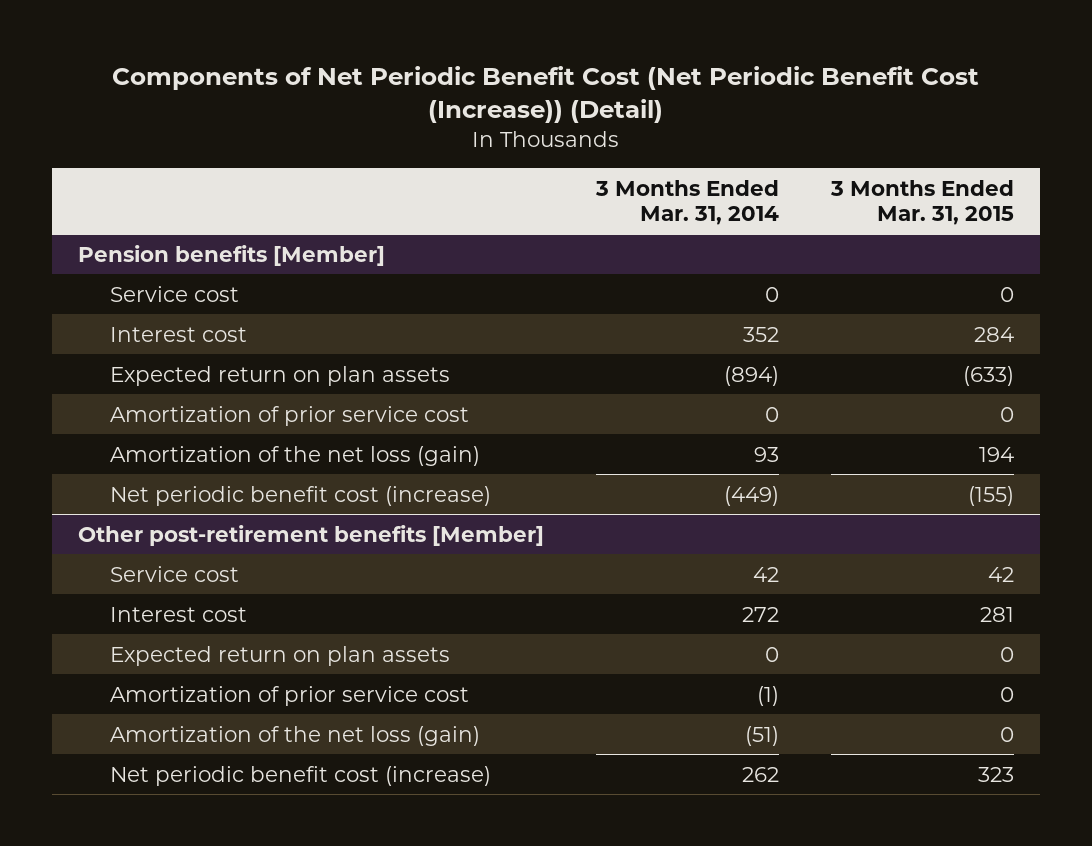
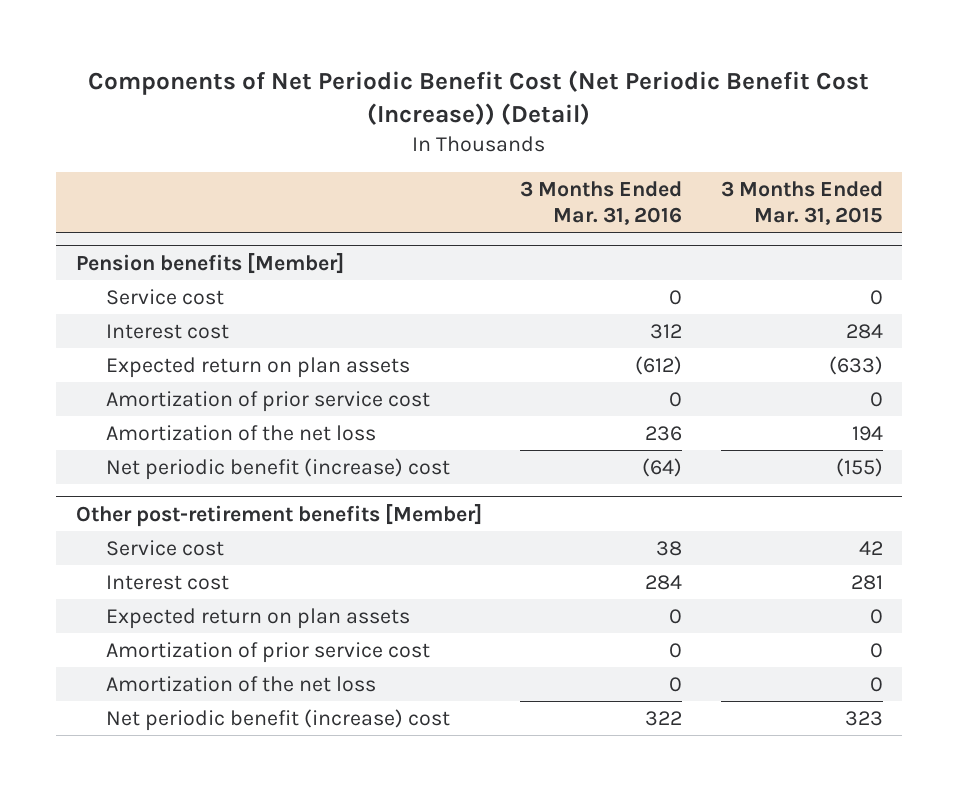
[594,179,779,225] 3 Months Ended Mar. 31, 2014 -> none
none -> [520,181,683,225] 3 Months Ended Mar. 31, 2016
[110,445,481,466] Amortization of the net loss (gain) -> [105,424,376,441] Amortization of the net loss
[110,485,492,506] Net periodic benefit cost (increase) -> [105,457,450,480] Net periodic benefit (increase) cost
[110,725,481,746] Amortization of the net loss (gain) -> [105,675,376,692] Amortization of the net loss
[110,765,492,786] Net periodic benefit cost (increase) -> [105,708,450,731] Net periodic benefit (increase) cost

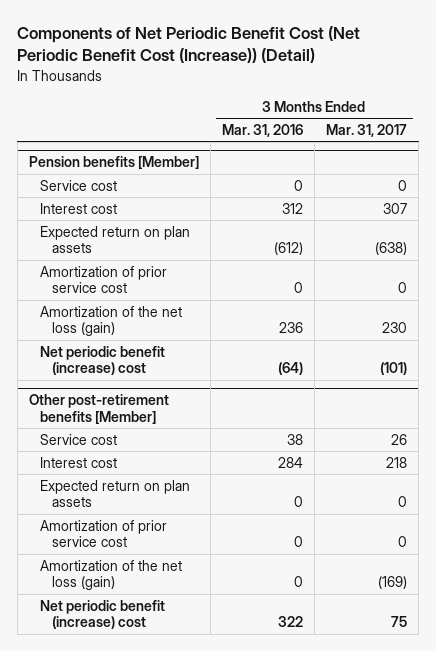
[720,181,883,225] 3 Months Ended Mar. 31, 2015 -> none
none -> [326,124,408,138] Mar. 31, 2017
[105,424,376,441] Amortization of the net loss -> [40,305,183,337] Amortization of the net loss (gain)
[105,675,376,692] Amortization of the net loss -> [40,559,183,591] Amortization of the net loss (gain)

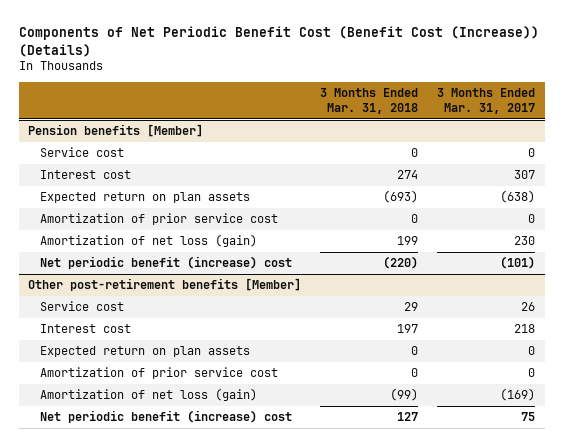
[17,26,361,64] Components of Net Periodic Benefit Cost (Net Periodic Benefit Cost (Increase)) (Detail) -> [19,25,540,57] Components of Net Periodic Benefit Cost (Benefit Cost (Increase)) (Details)
[221,124,303,138] Mar. 31, 2016 -> none
none -> [320,88,419,114] 3 Months Ended Mar. 31, 2018
[40,305,183,337] Amortization of the net loss (gain) -> [39,234,257,248] Amortization of net loss (gain)
[40,559,183,591] Amortization of the net loss (gain) -> [39,388,257,402] Amortization of net loss (gain)

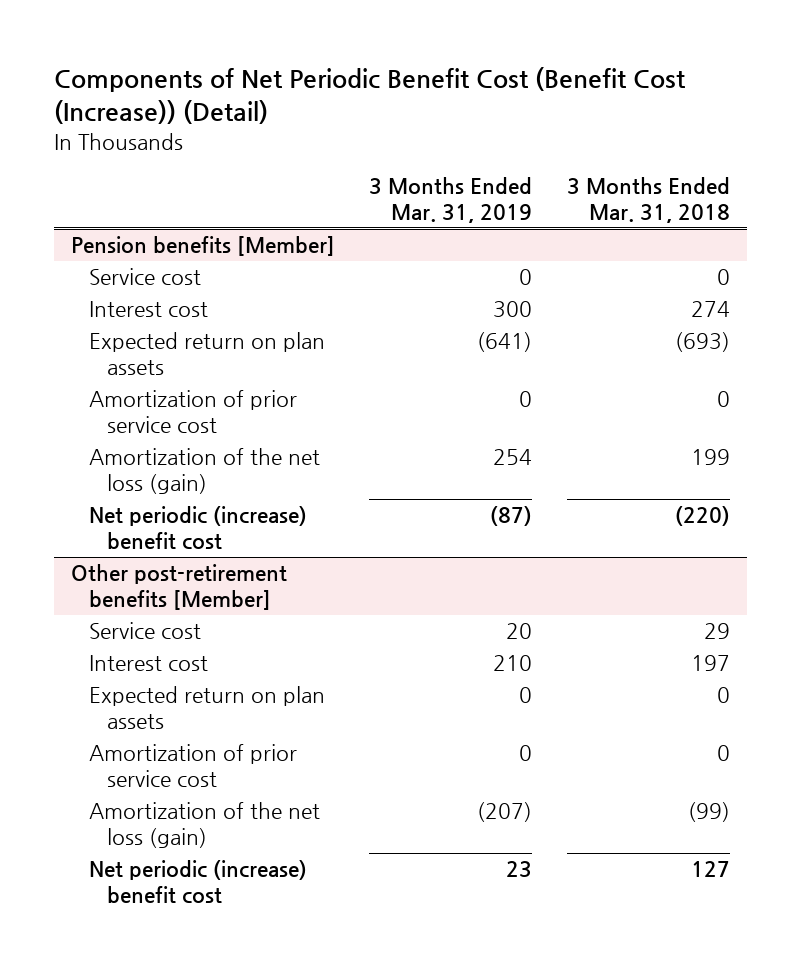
[19,25,540,57] Components of Net Periodic Benefit Cost (Benefit Cost (Increase)) (Details) -> [54,67,687,125] Components of Net Periodic Benefit Cost (Benefit Cost (Increase)) (Detail)
[437,88,536,114] 3 Months Ended Mar. 31, 2017 -> none
none -> [369,177,533,224] 3 Months Ended Mar. 31, 2019
[39,234,257,248] Amortization of net loss (gain) -> [89,448,321,495] Amortization of the net loss (gain)
[39,256,292,270] Net periodic benefit (increase) cost -> [89,506,308,551] Net periodic (increase) benefit cost
[39,388,257,402] Amortization of net loss (gain) -> [89,802,321,849] Amortization of the net loss (gain)
[39,410,292,424] Net periodic benefit (increase) cost -> [89,860,308,905] Net periodic (increase) benefit cost

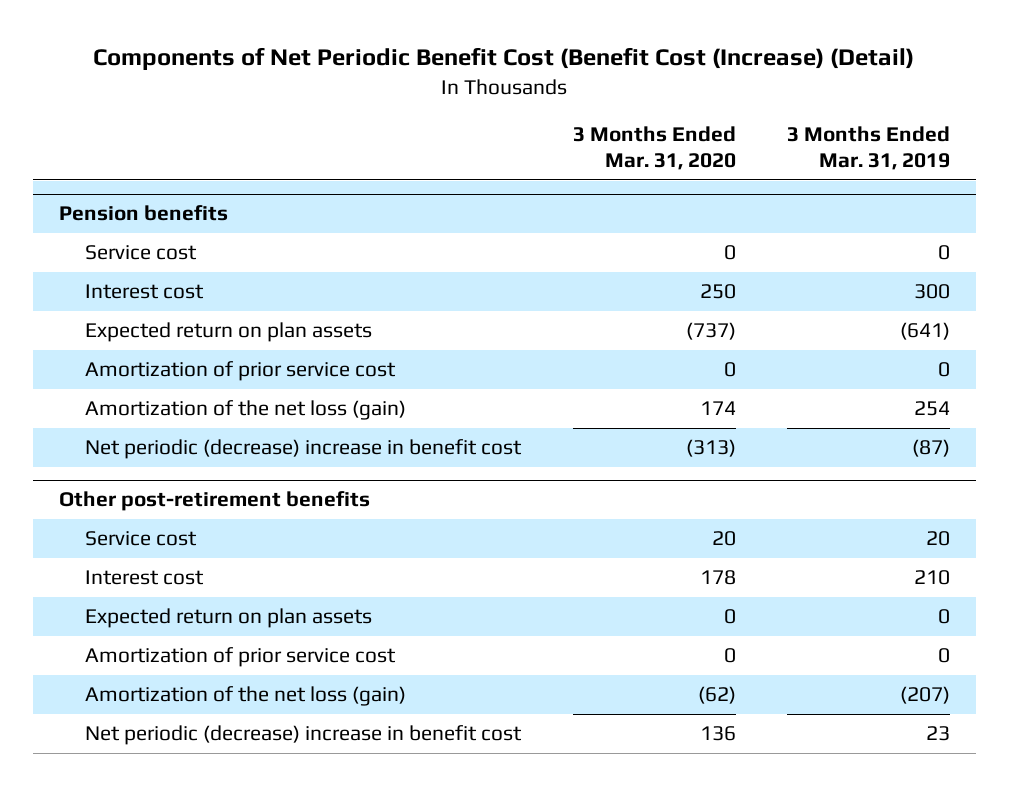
[54,67,687,125] Components of Net Periodic Benefit Cost (Benefit Cost (Increase)) (Detail) -> [93,47,915,71] Components of Net Periodic Benefit Cost (Benefit Cost (Increase) (Detail)
[566,177,730,224] 3 Months Ended Mar. 31, 2018 -> none
none -> [572,125,736,171] 3 Months Ended Mar. 31, 2020
[71,236,336,257] Pension benefits [Member] -> [58,205,228,222] Pension benefits
[89,506,308,551] Net periodic (increase) benefit cost -> [84,439,522,460] Net periodic (decrease) increase in benefit cost
[71,564,288,611] Other post-retirement benefits [Member] -> [58,491,370,512] Other post-retirement benefits
[89,860,308,905] Net periodic (increase) benefit cost -> [84,725,522,746] Net periodic (decrease) increase in benefit cost

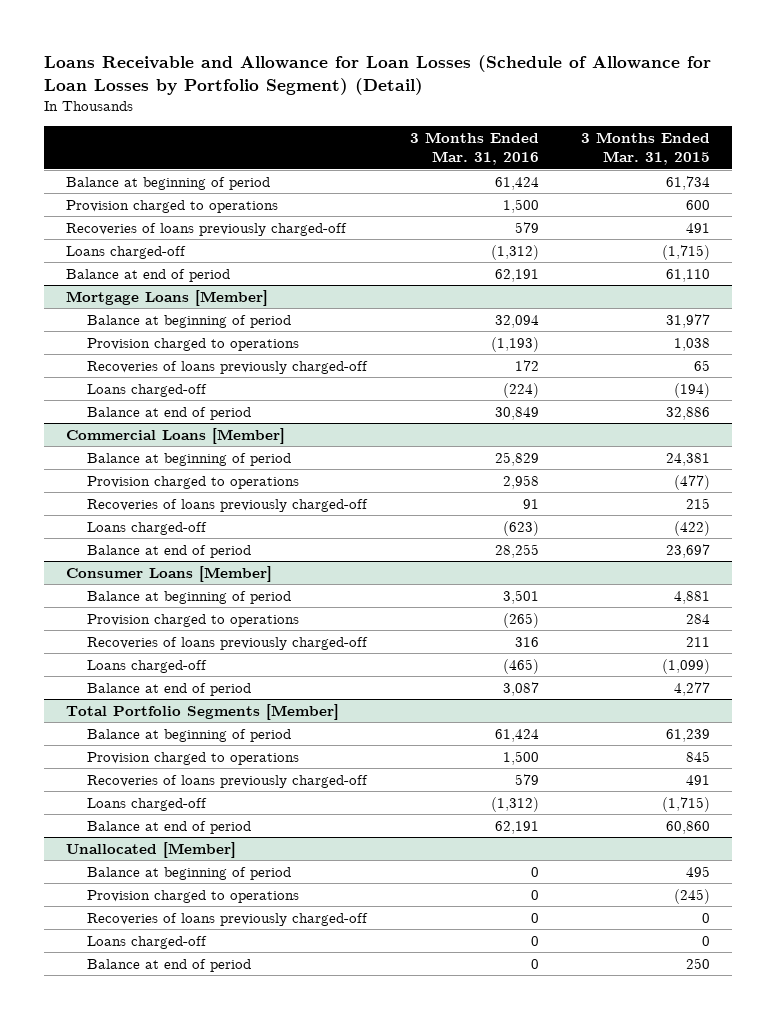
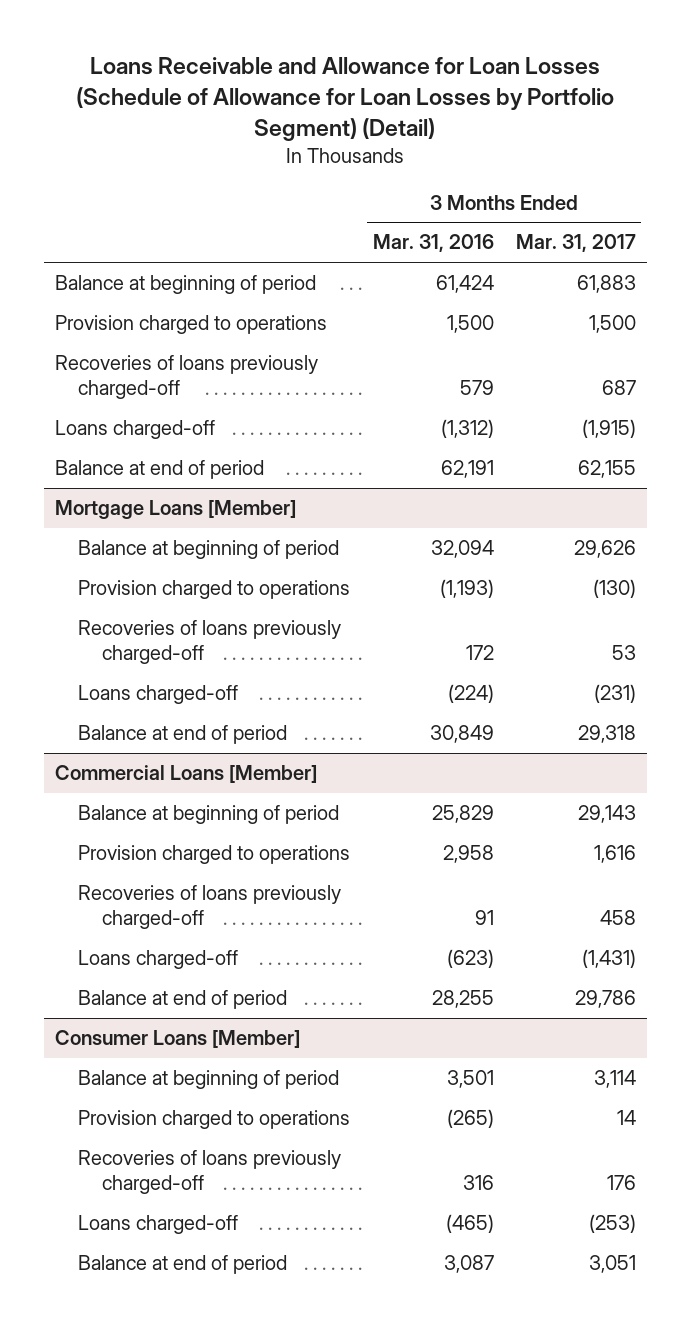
[581,132,711,166] 3 Months Ended Mar. 31, 2015 -> none
none -> [515,234,636,253] Mar. 31, 2017
[65,703,339,720] Total Portfolio Segments [Member] -> none
[86,728,291,742] Balance at beginning of period -> none
[86,751,299,765] Provision charged to operations -> none
[86,774,368,788] Recoveries of loans previously charged-off -> none
[86,797,207,811] Loans charged-off -> none
[86,820,251,834] Balance at end of period -> none
[65,841,236,858] Unallocated [Member] -> none
[86,866,291,880] Balance at beginning of period -> none
[86,889,299,903] Provision charged to operations -> none
[86,912,368,926] Recoveries of loans previously charged-off -> none
[86,935,207,949] Loans charged-off -> none
[86,958,251,972] Balance at end of period -> none

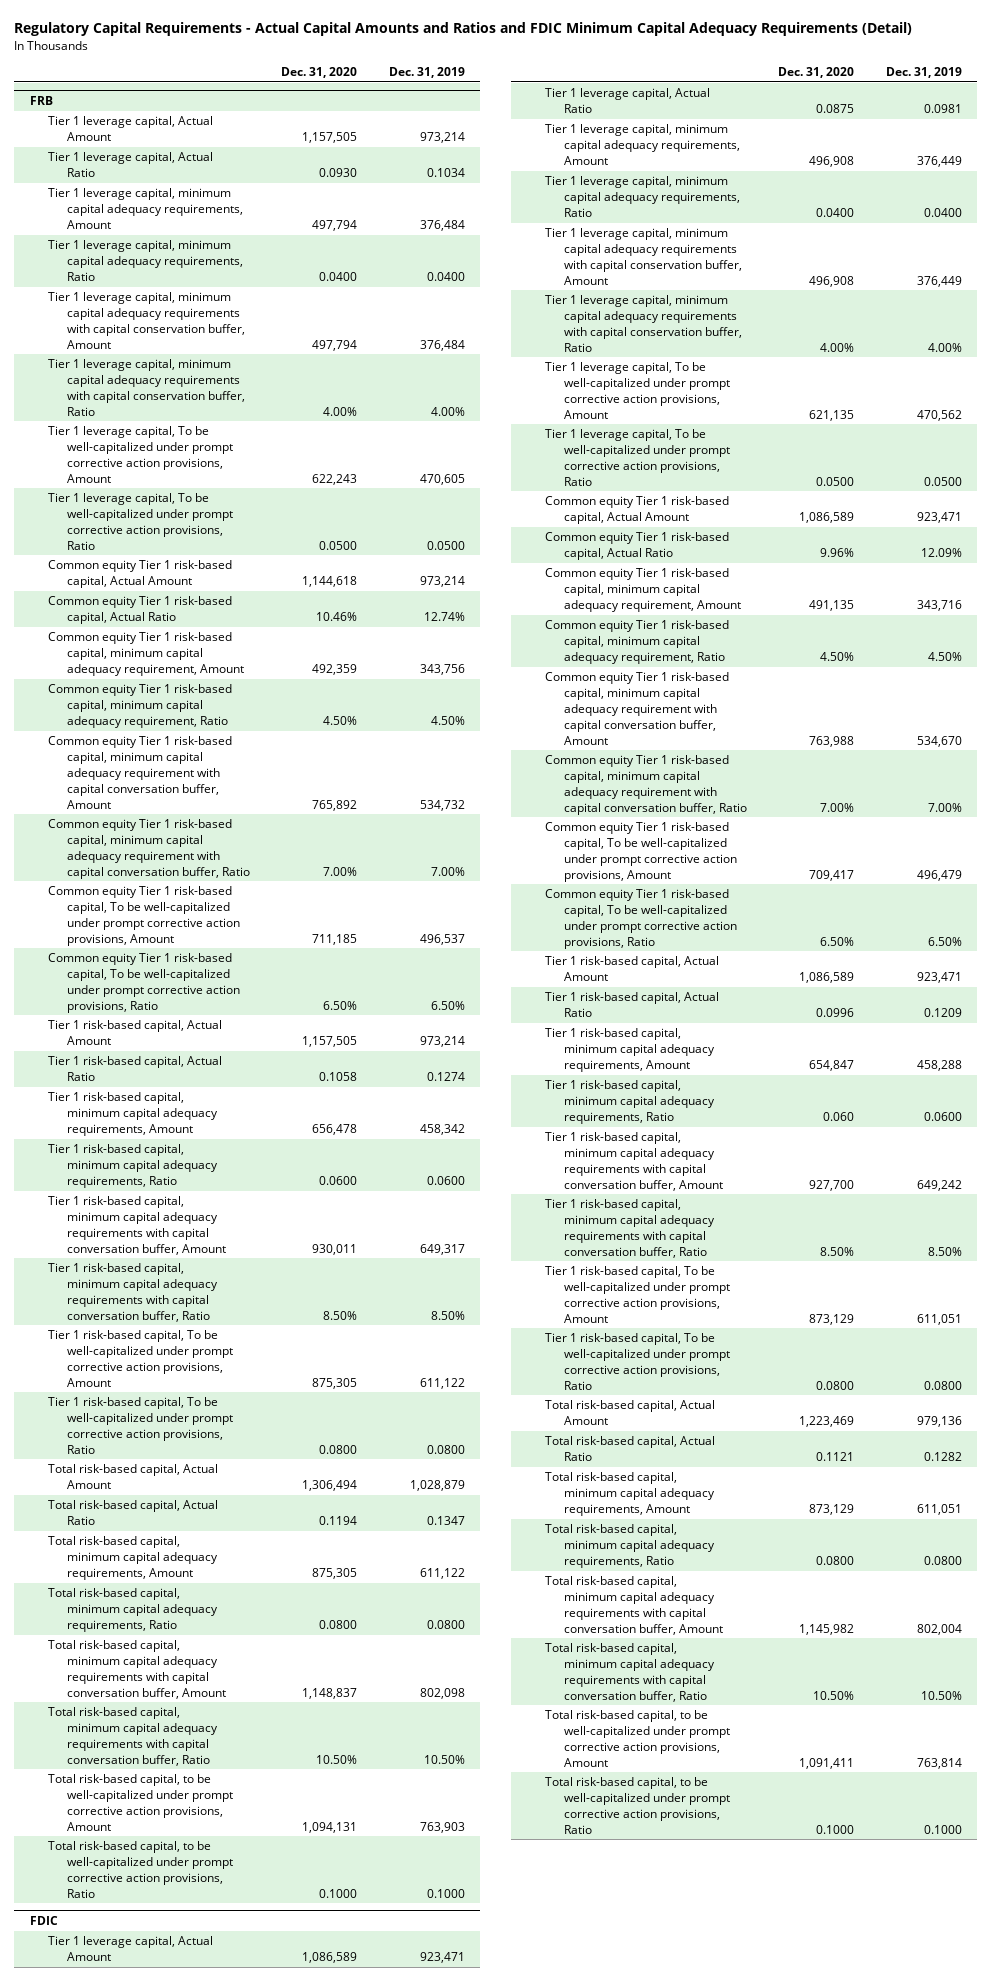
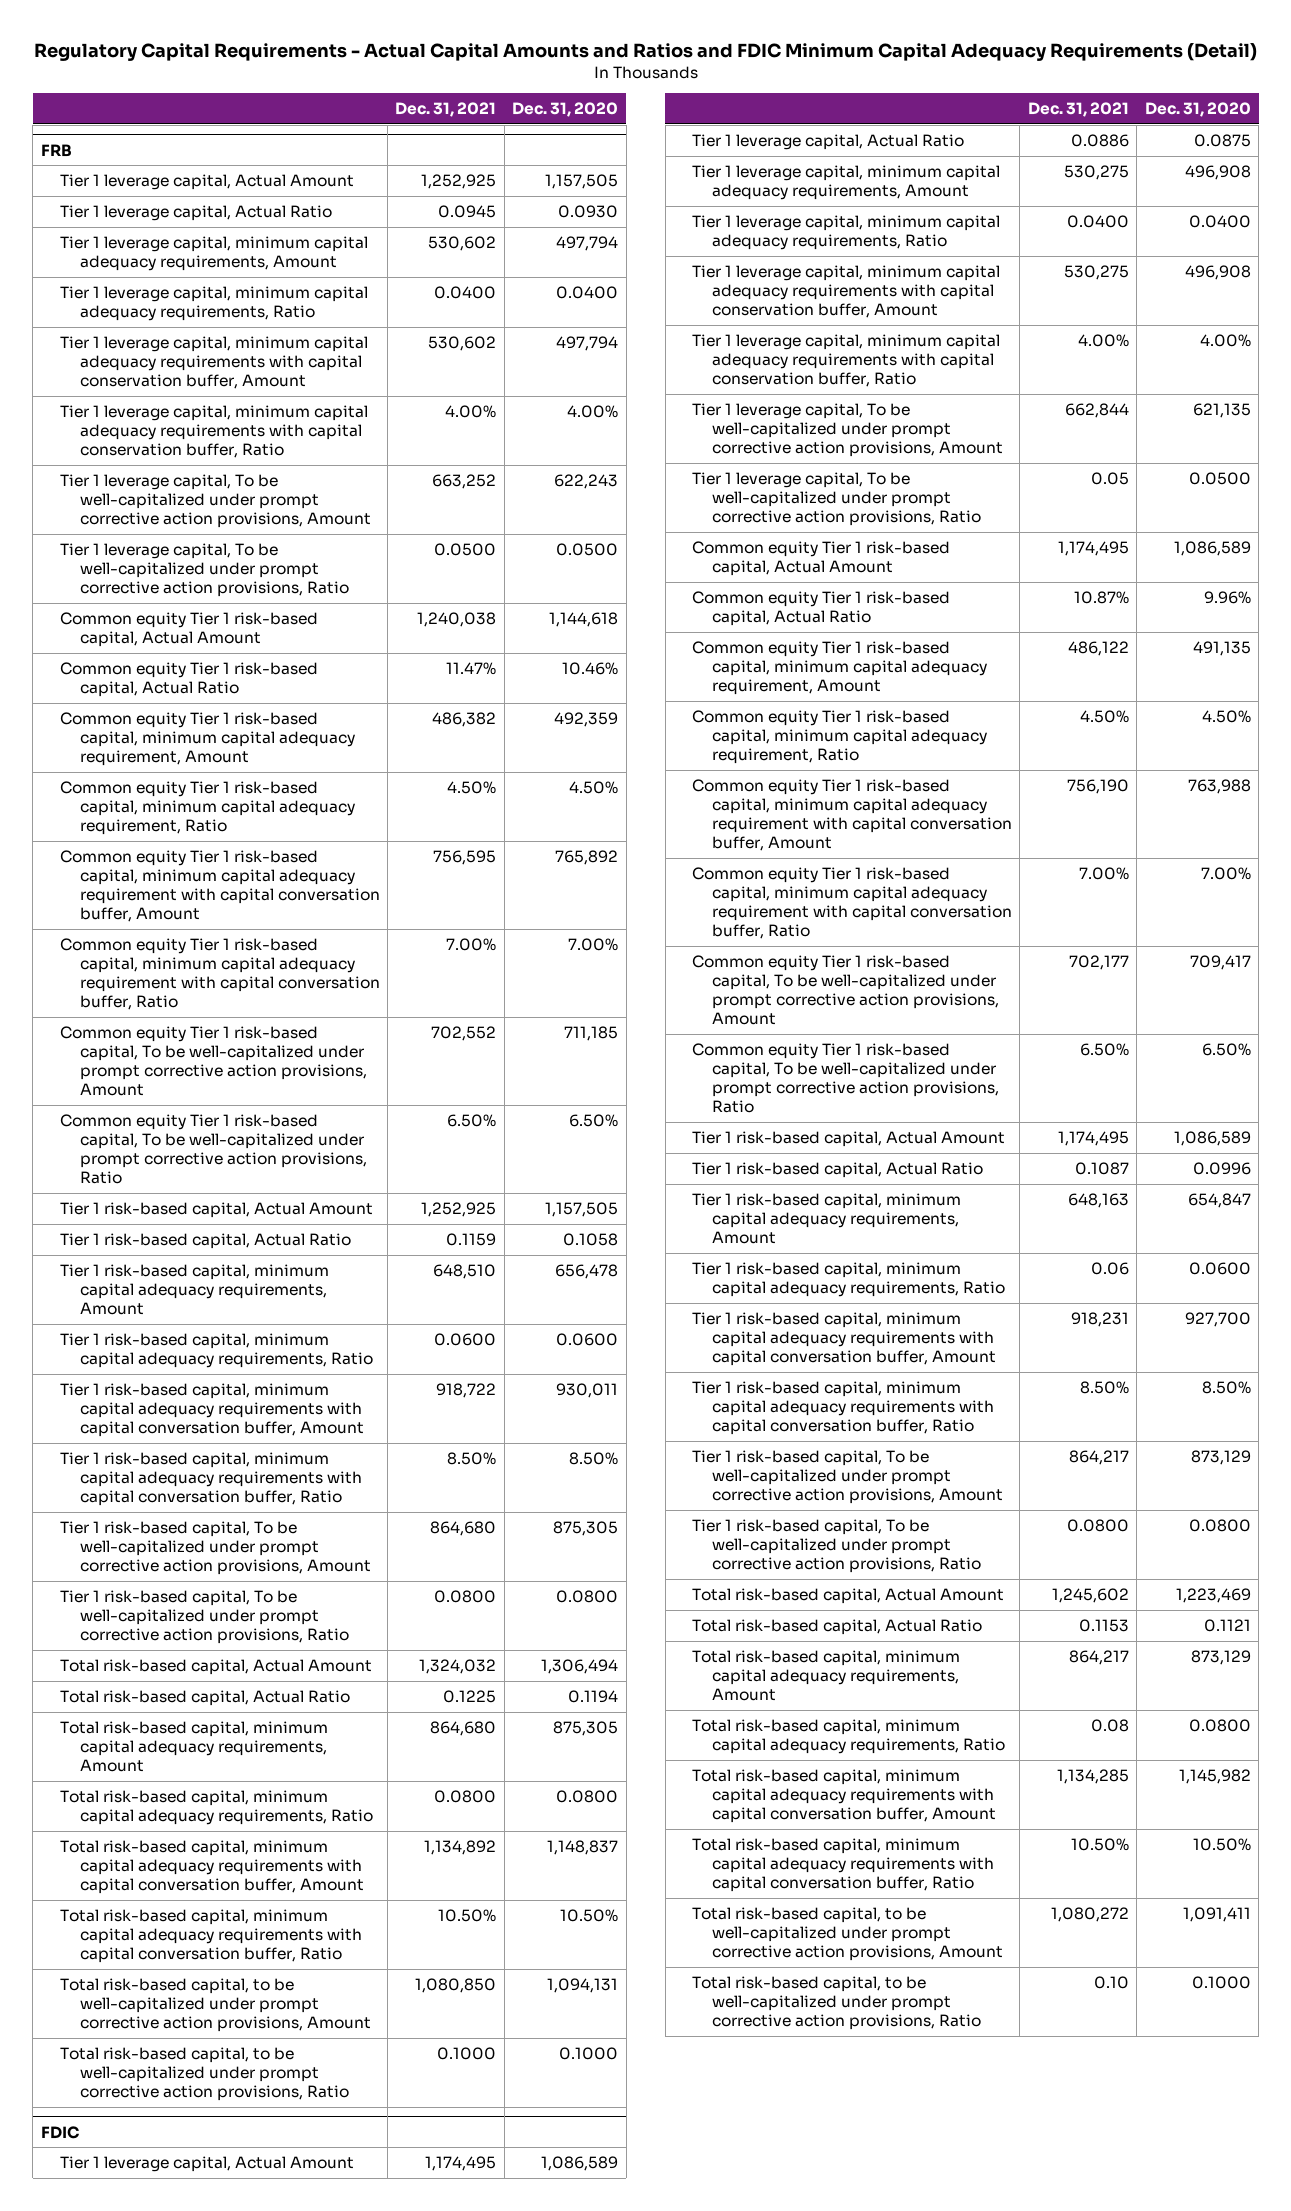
[388,67,465,79] Dec. 31, 2019 -> none
none -> [395,102,497,118] Dec. 31, 2021
[823,1111,855,1121] 0.060 -> [1188,1261,1251,1275] 0.0600

